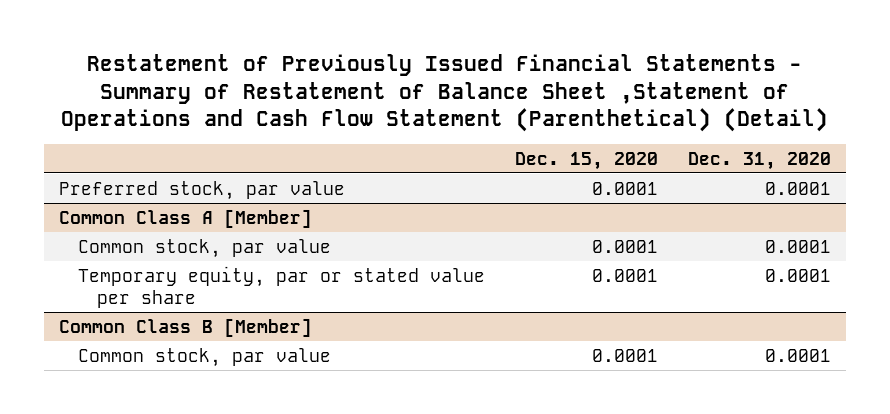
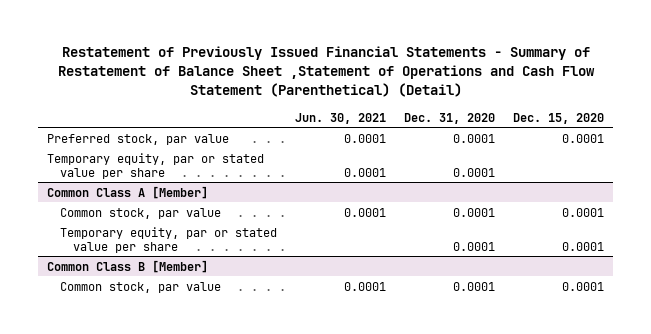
none -> [295,112,387,124] Jun. 30, 2021
none -> [47,152,265,179] Temporary equity, par or stated value per share

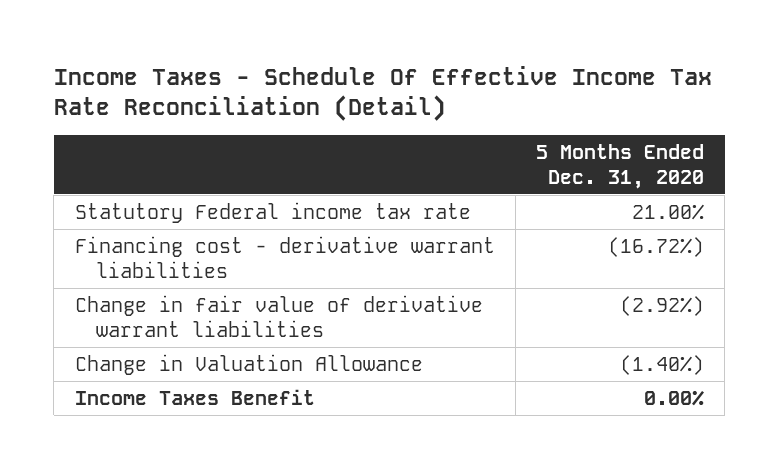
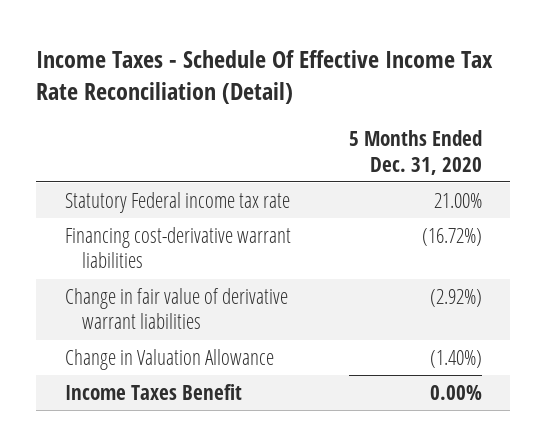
[74,235,495,278] Financing cost - derivative warrant liabilities -> [64,226,291,269] Financing cost-derivative warrant liabilities

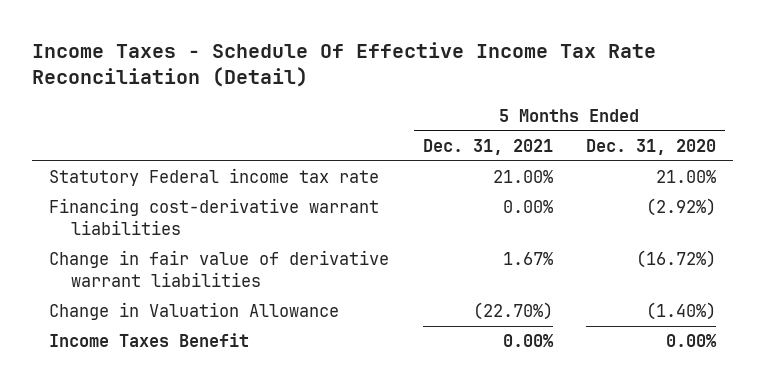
none -> [422,138,553,155] Dec. 31, 2021
[421,227,482,246] (16.72%) -> [646,198,717,217] (2.92%)
[429,288,482,307] (2.92%) -> [636,250,717,269] (16.72%)

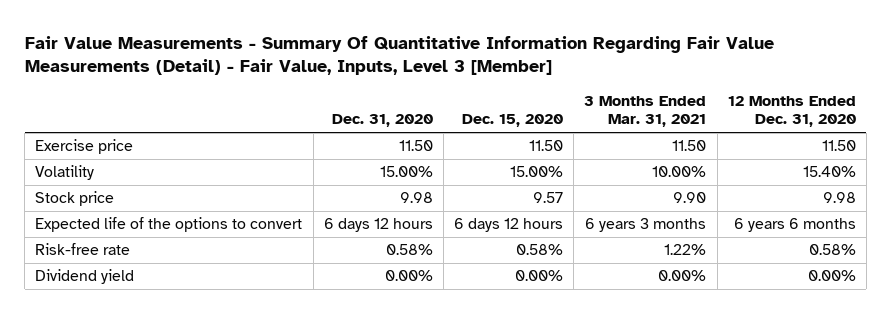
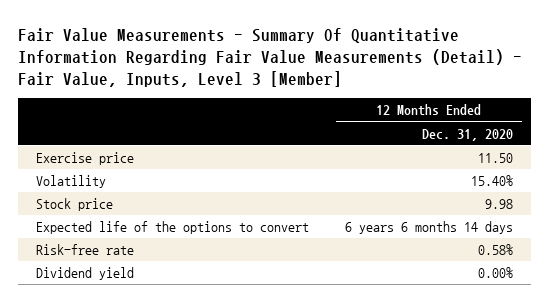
[331,114,433,128] Dec. 31, 2020 -> none
[462,114,564,128] Dec. 15, 2020 -> none
[584,96,707,128] 3 Months Ended Mar. 31, 2021 -> none
[733,218,856,233] 6 years 6 months -> [344,221,513,235] 6 years 6 months 14 days

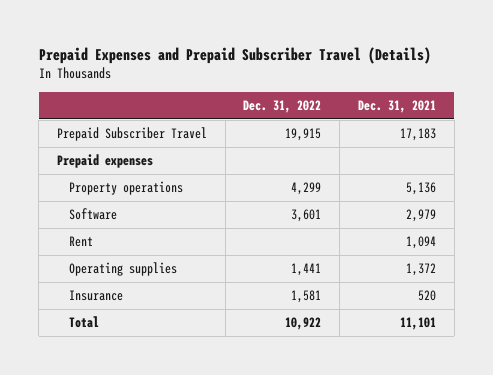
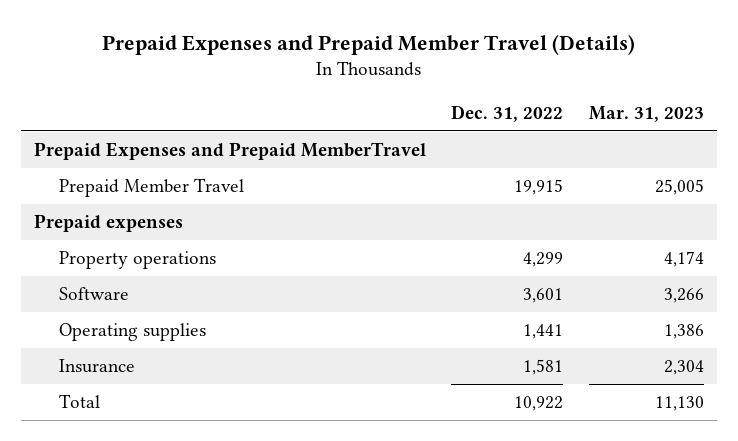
[38,46,431,64] Prepaid Expenses and Prepaid Subscriber Travel (Details) -> [101,34,635,56] Prepaid Expenses and Prepaid Member Travel (Details)
[357,99,436,113] Dec. 31, 2021 -> none
none -> [589,105,705,122] Mar. 31, 2023
none -> [33,142,426,161] Prepaid Expenses and Prepaid MemberTravel
[56,127,207,142] Prepaid Subscriber Travel -> [59,178,245,198] Prepaid Member Travel
[69,236,94,248] Rent -> none

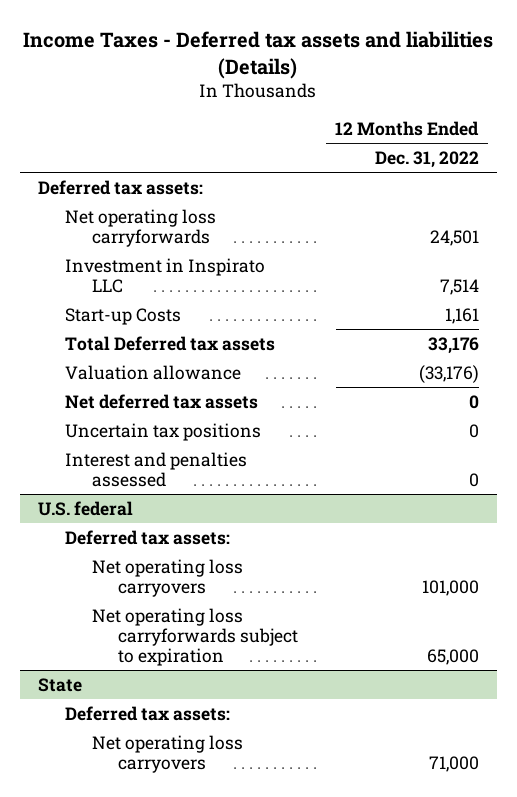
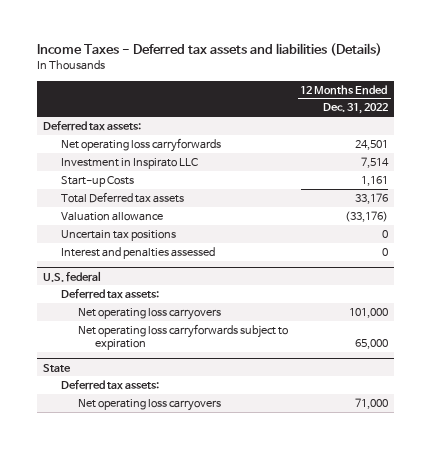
[64,393,258,409] Net deferred tax assets -> none

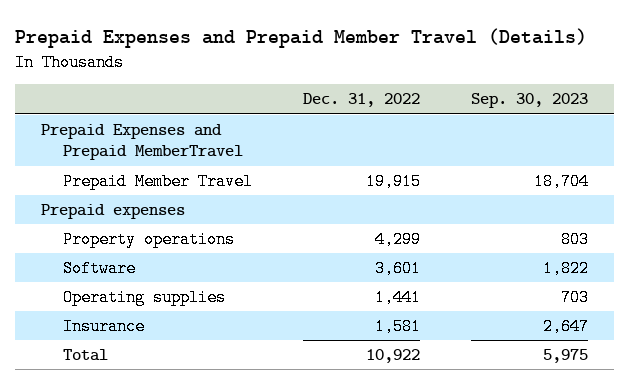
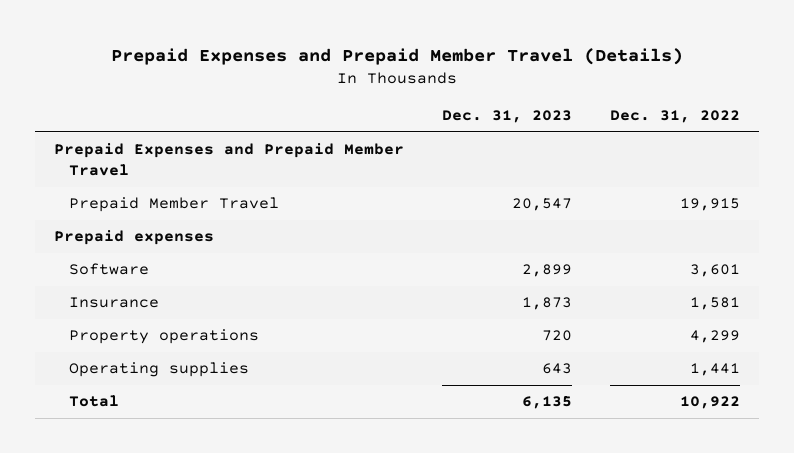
[471,93,589,109] Sep. 30, 2023 -> none
none -> [442,110,573,124] Dec. 31, 2023
[40,124,243,161] Prepaid Expenses and Prepaid MemberTravel -> [54,143,405,176] Prepaid Expenses and Prepaid Member Travel
[62,231,235,249] Property operations -> [68,329,259,345] Property operations
[62,289,226,307] Operating supplies -> [68,362,249,378] Operating supplies

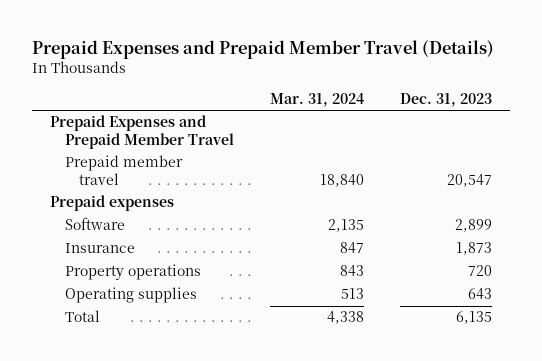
[610,110,741,124] Dec. 31, 2022 -> none
none -> [269,92,364,107] Mar. 31, 2024
[68,197,279,213] Prepaid Member Travel -> [64,155,183,186] Prepaid member travel

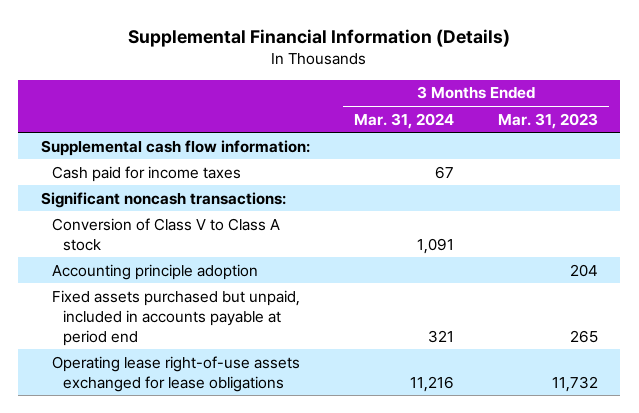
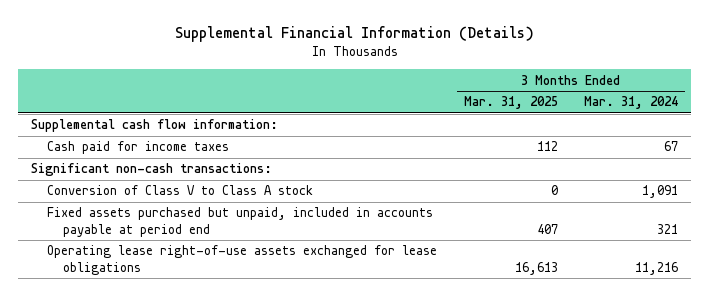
[498,112,599,129] Mar. 31, 2023 -> none
none -> [463,96,558,110] Mar. 31, 2025
[40,191,286,208] Significant noncash transactions: -> [31,163,273,177] Significant non-cash transactions:
[51,263,258,280] Accounting principle adoption -> none

